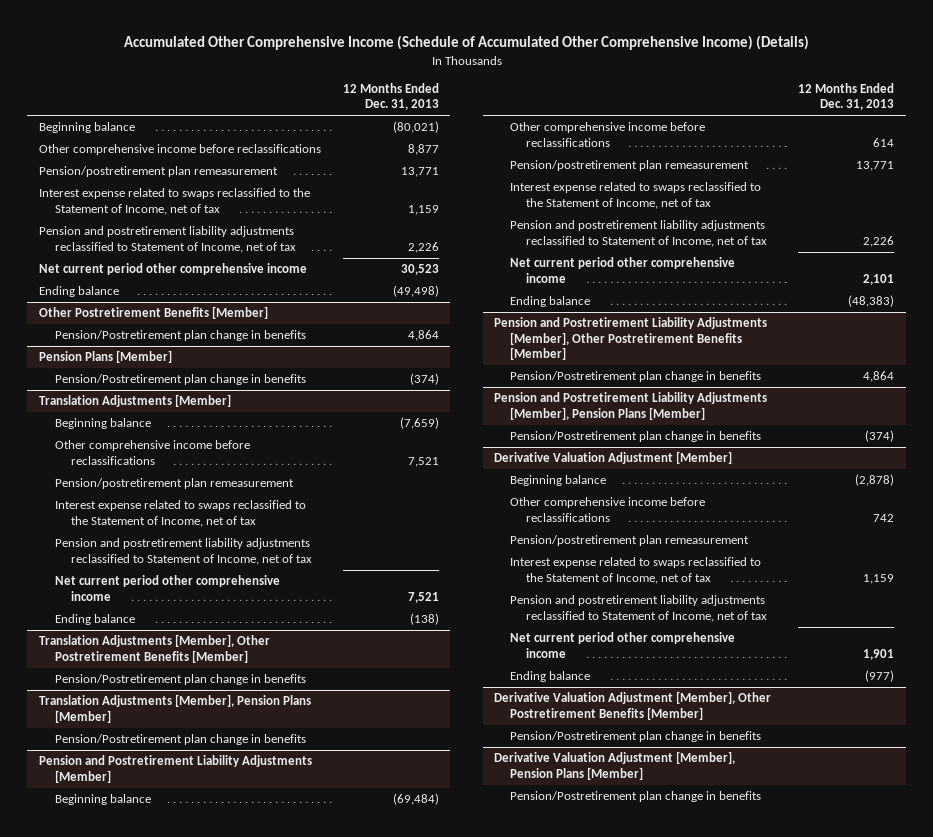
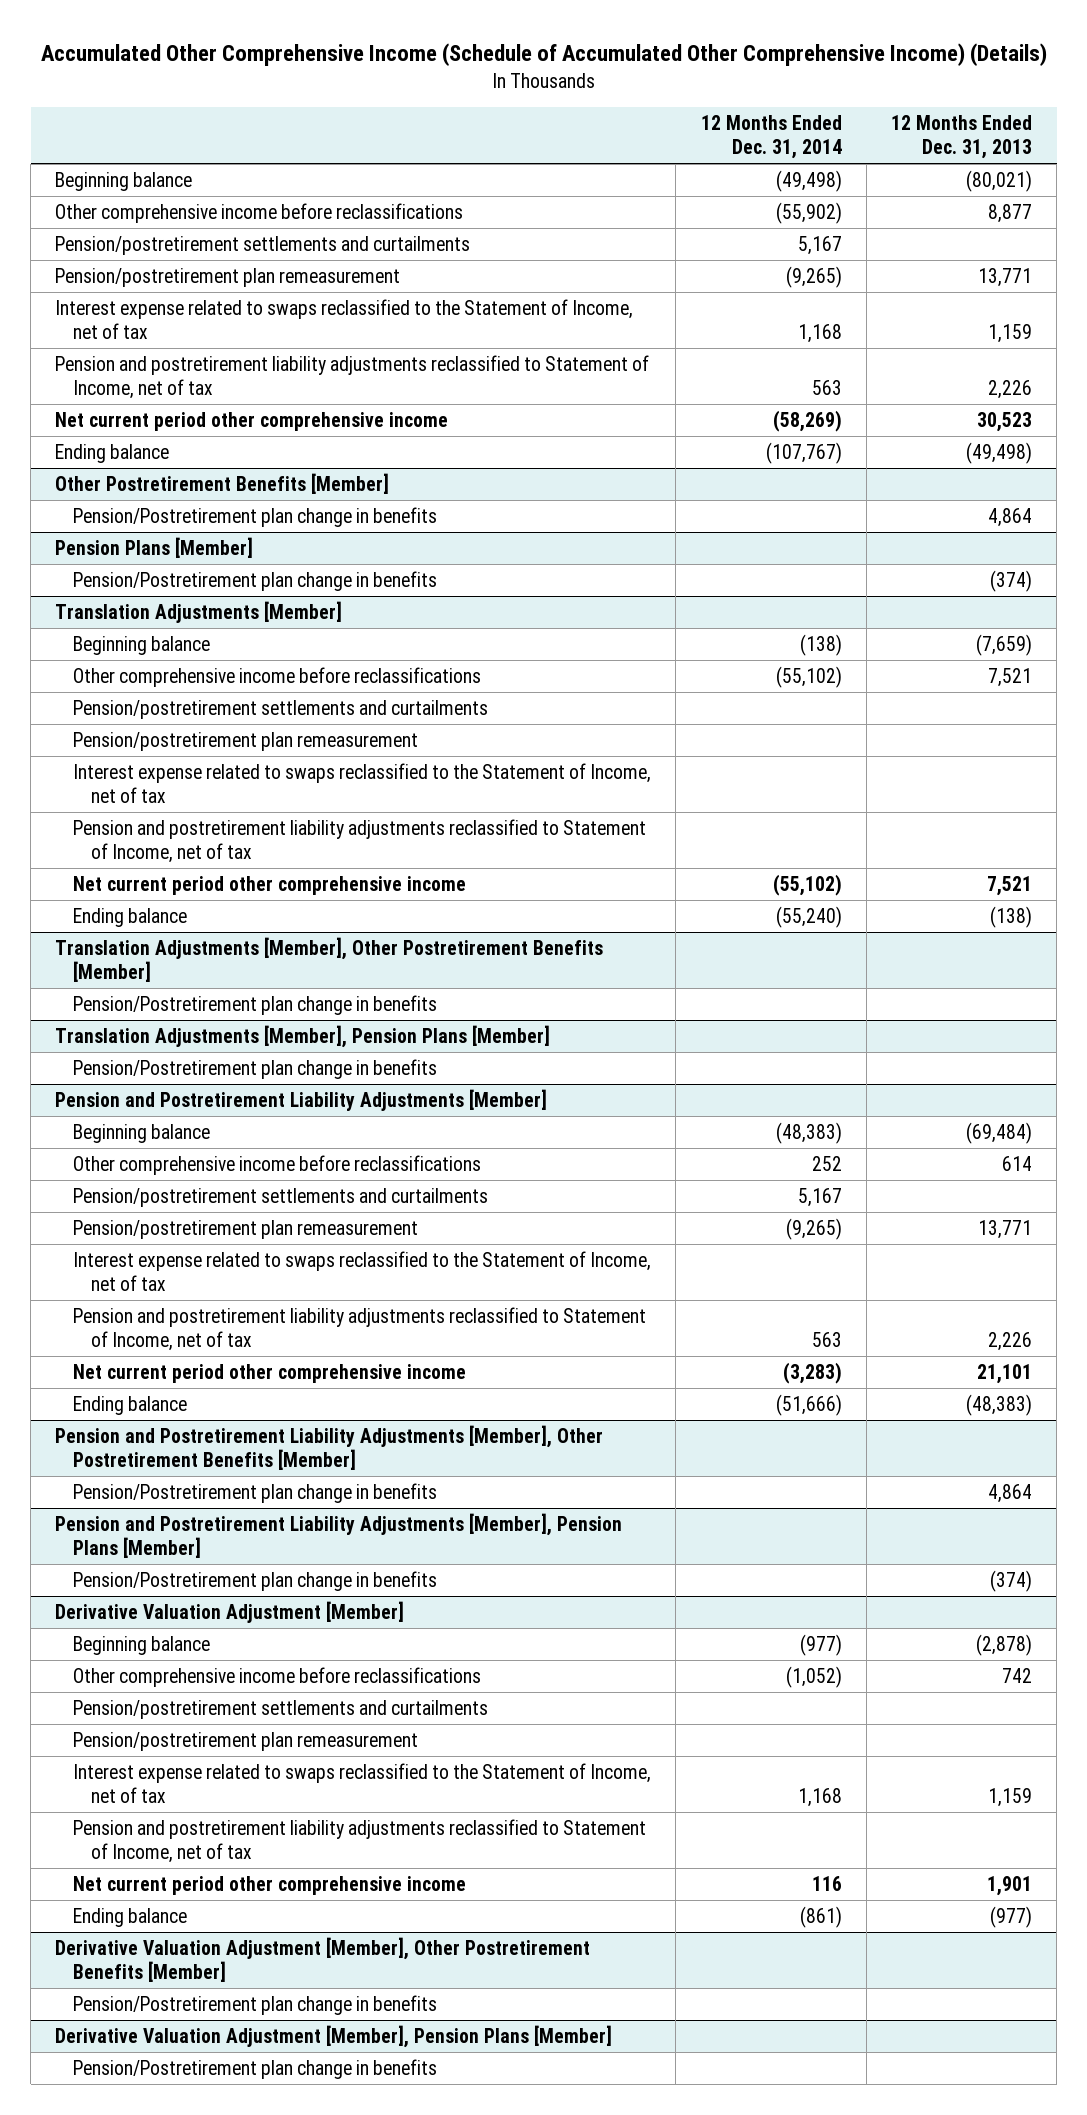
none -> [700,115,842,160] 12 Months Ended Dec. 31, 2014
none -> [55,235,471,255] Pension/postretirement settlements and curtailments
none -> [73,699,489,719] Pension/postretirement settlements and curtailments
none -> [73,1187,489,1207] Pension/postretirement settlements and curtailments
[863,273,895,285] 2,101 -> [976,1363,1032,1384] 21,101
none -> [73,1699,489,1719] Pension/postretirement settlements and curtailments

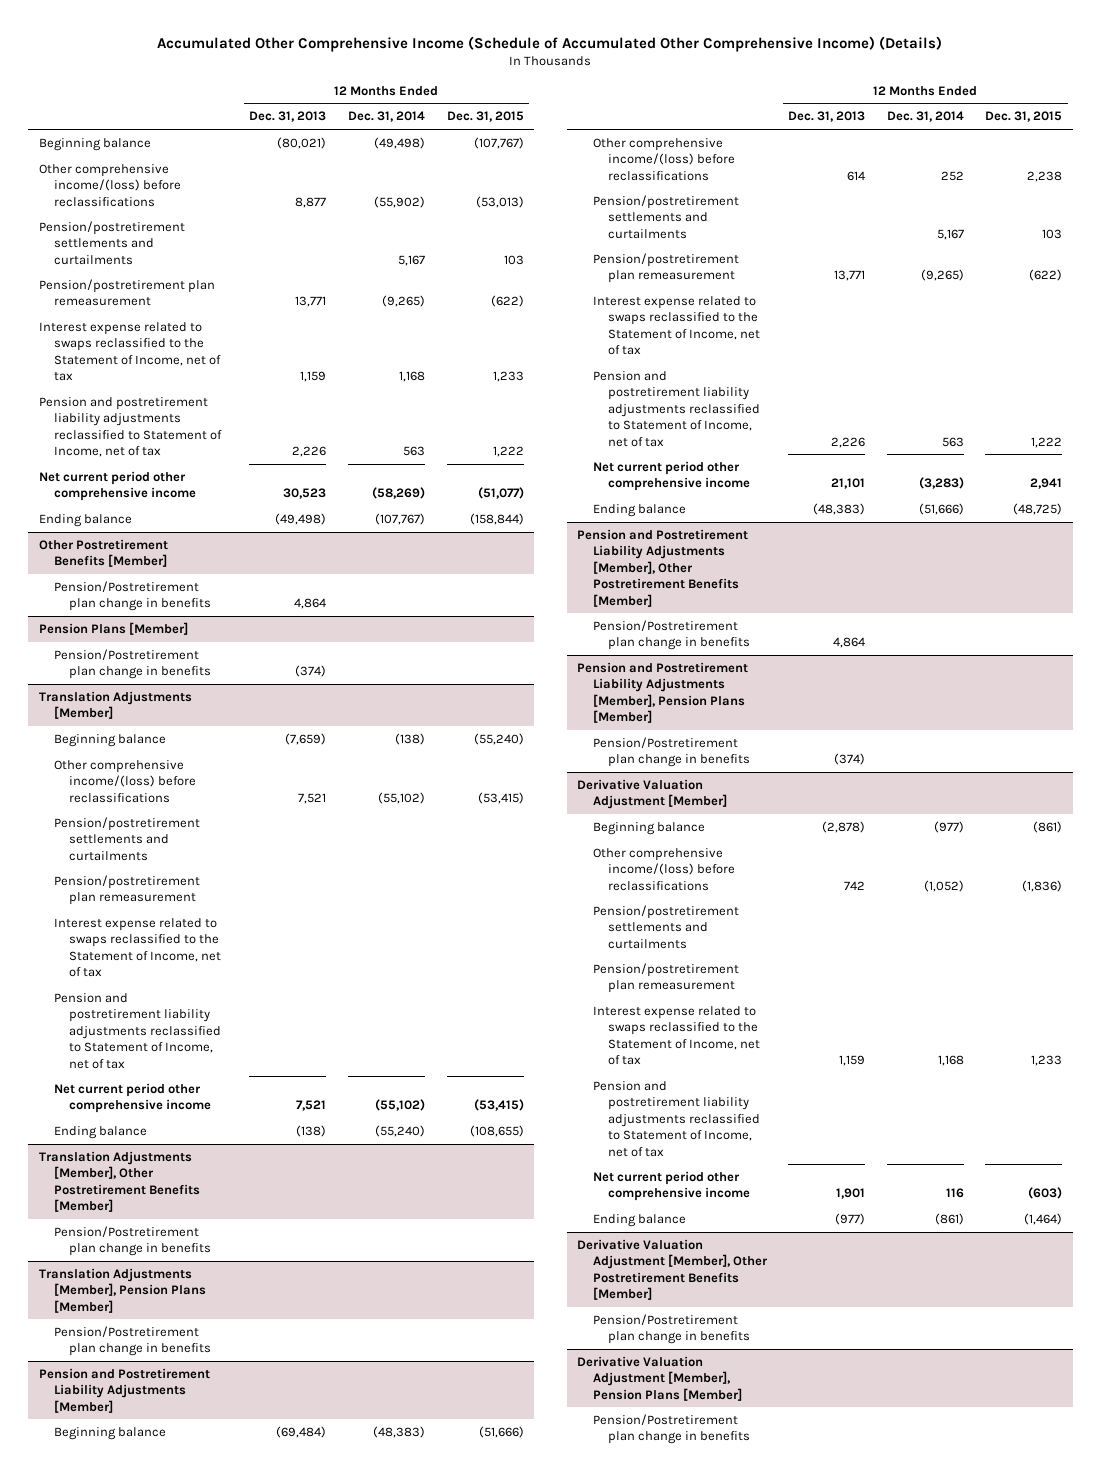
none -> [446,111,524,123] Dec. 31, 2015
[55,202,464,223] Other comprehensive income before reclassifications -> [38,163,181,207] Other comprehensive income/(loss) before reclassifications
[73,666,482,687] Other comprehensive income before reclassifications -> [53,759,197,803] Other comprehensive income/(loss) before reclassifications
[73,1154,482,1175] Other comprehensive income before reclassifications -> [592,137,735,181] Other comprehensive income/(loss) before reclassifications
[73,1666,482,1687] Other comprehensive income before reclassifications -> [592,847,735,891] Other comprehensive income/(loss) before reclassifications

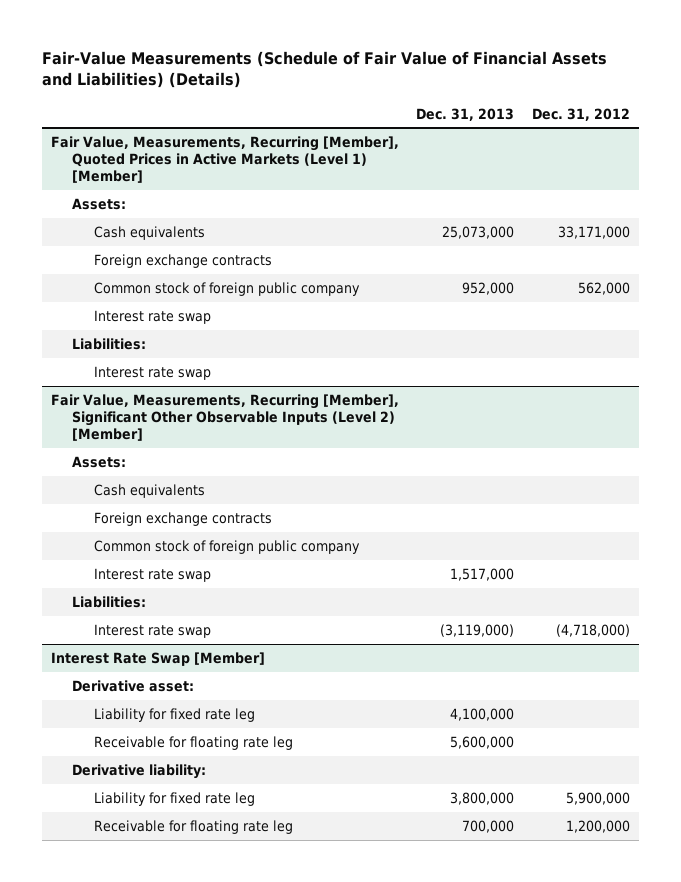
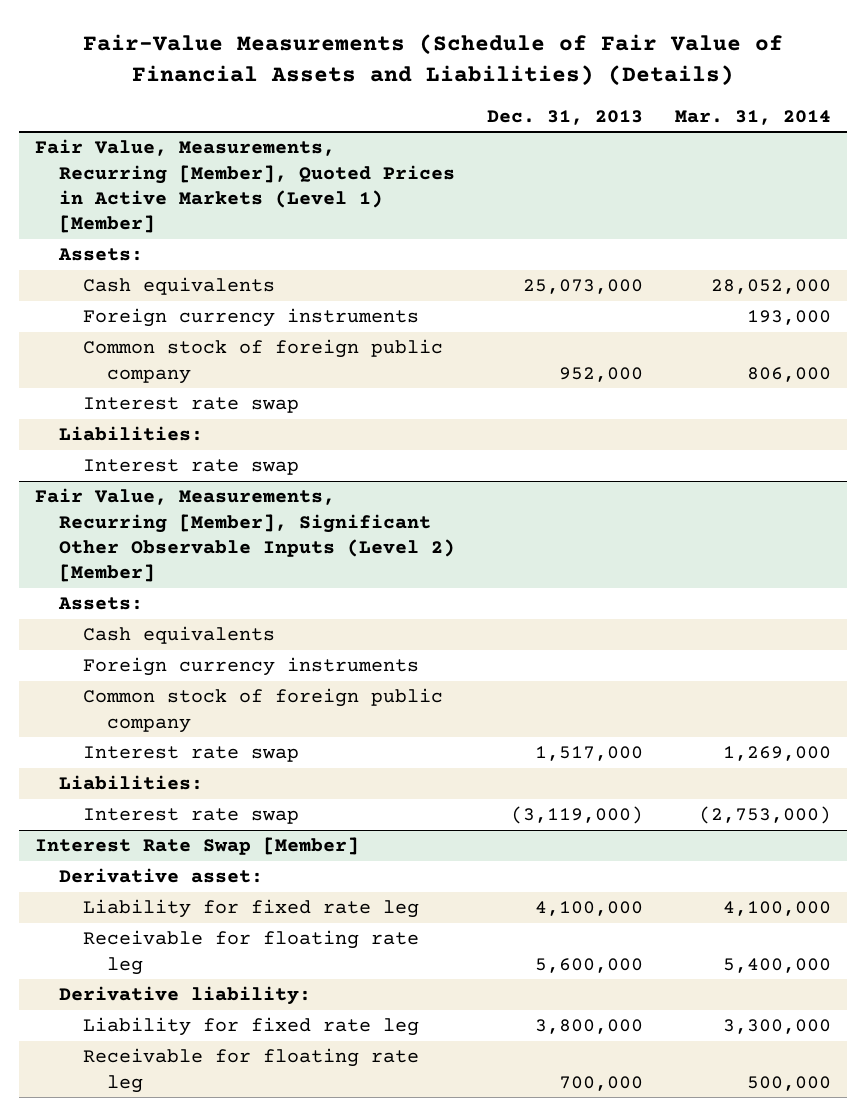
[531,107,630,121] Dec. 31, 2012 -> none
none -> [674,109,831,125] Mar. 31, 2014
[94,254,273,269] Foreign exchange contracts -> [82,308,419,328] Foreign currency instruments
[94,512,273,527] Foreign exchange contracts -> [82,657,419,677] Foreign currency instruments

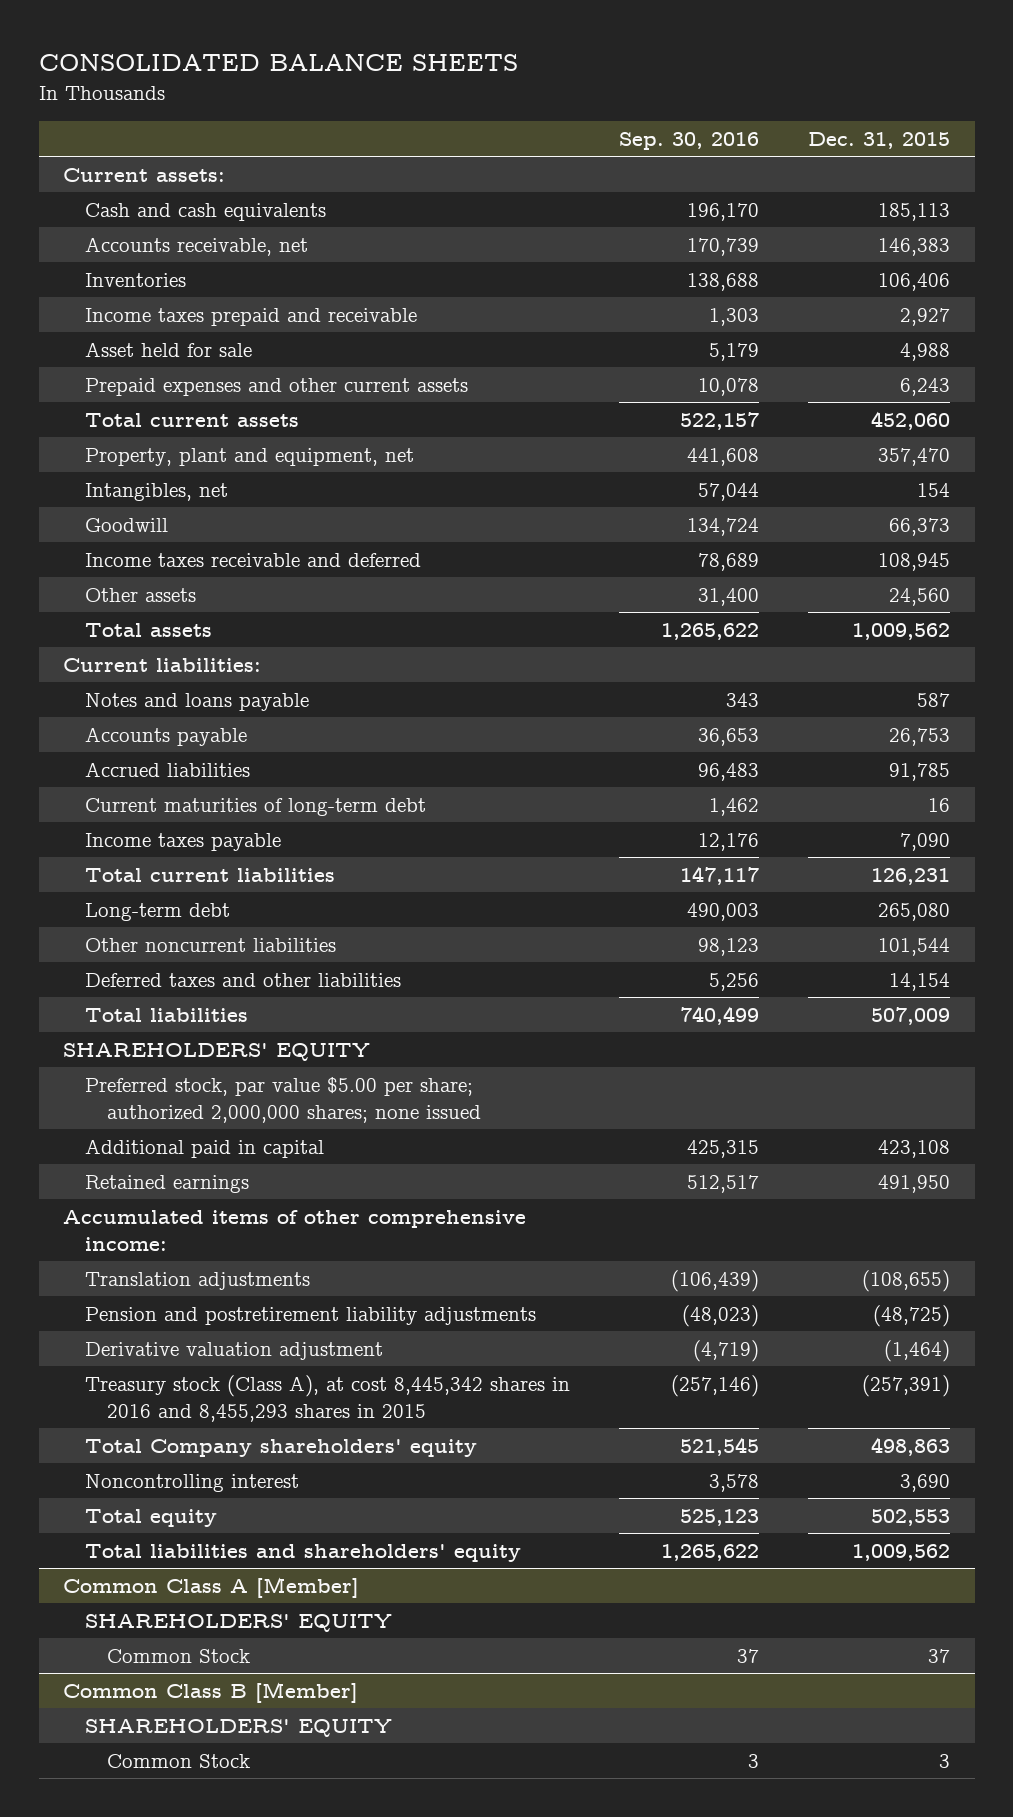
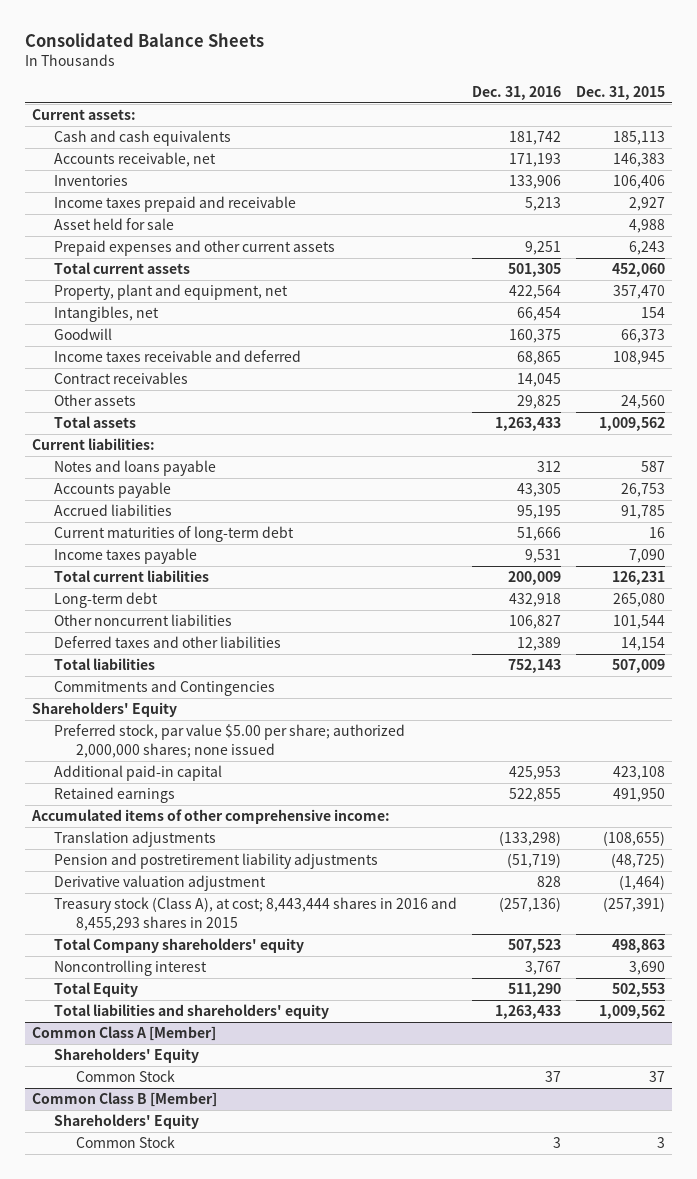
[38,54,518,72] CONSOLIDATED BALANCE SHEETS -> [24,32,264,47] Consolidated Balance Sheets
[619,131,760,150] Sep. 30, 2016 -> none
none -> [471,85,561,100] Dec. 31, 2016
none -> [53,372,188,385] Contract receivables
none -> [53,680,275,697] Commitments and Contingencies
[63,1042,371,1061] SHAREHOLDERS' EQUITY -> [32,702,178,718] Shareholders' Equity
[84,1138,324,1158] Additional paid in capital -> [53,765,222,782] Additional paid-in capital
[84,1374,570,1422] Treasury stock (Class A), at cost 8,445,342 shares in 2016 and 8,455,293 shares in 2015 -> [53,897,457,931] Treasury stock (Class A), at cost; 8,443,444 shares in 2016 and 8,455,293 shares in 2015
[84,1508,217,1527] Total equity -> [53,982,138,998] Total Equity
[84,1613,392,1632] SHAREHOLDERS' EQUITY -> [53,1048,199,1064] Shareholders' Equity
[84,1718,392,1737] SHAREHOLDERS' EQUITY -> [53,1114,199,1130] Shareholders' Equity

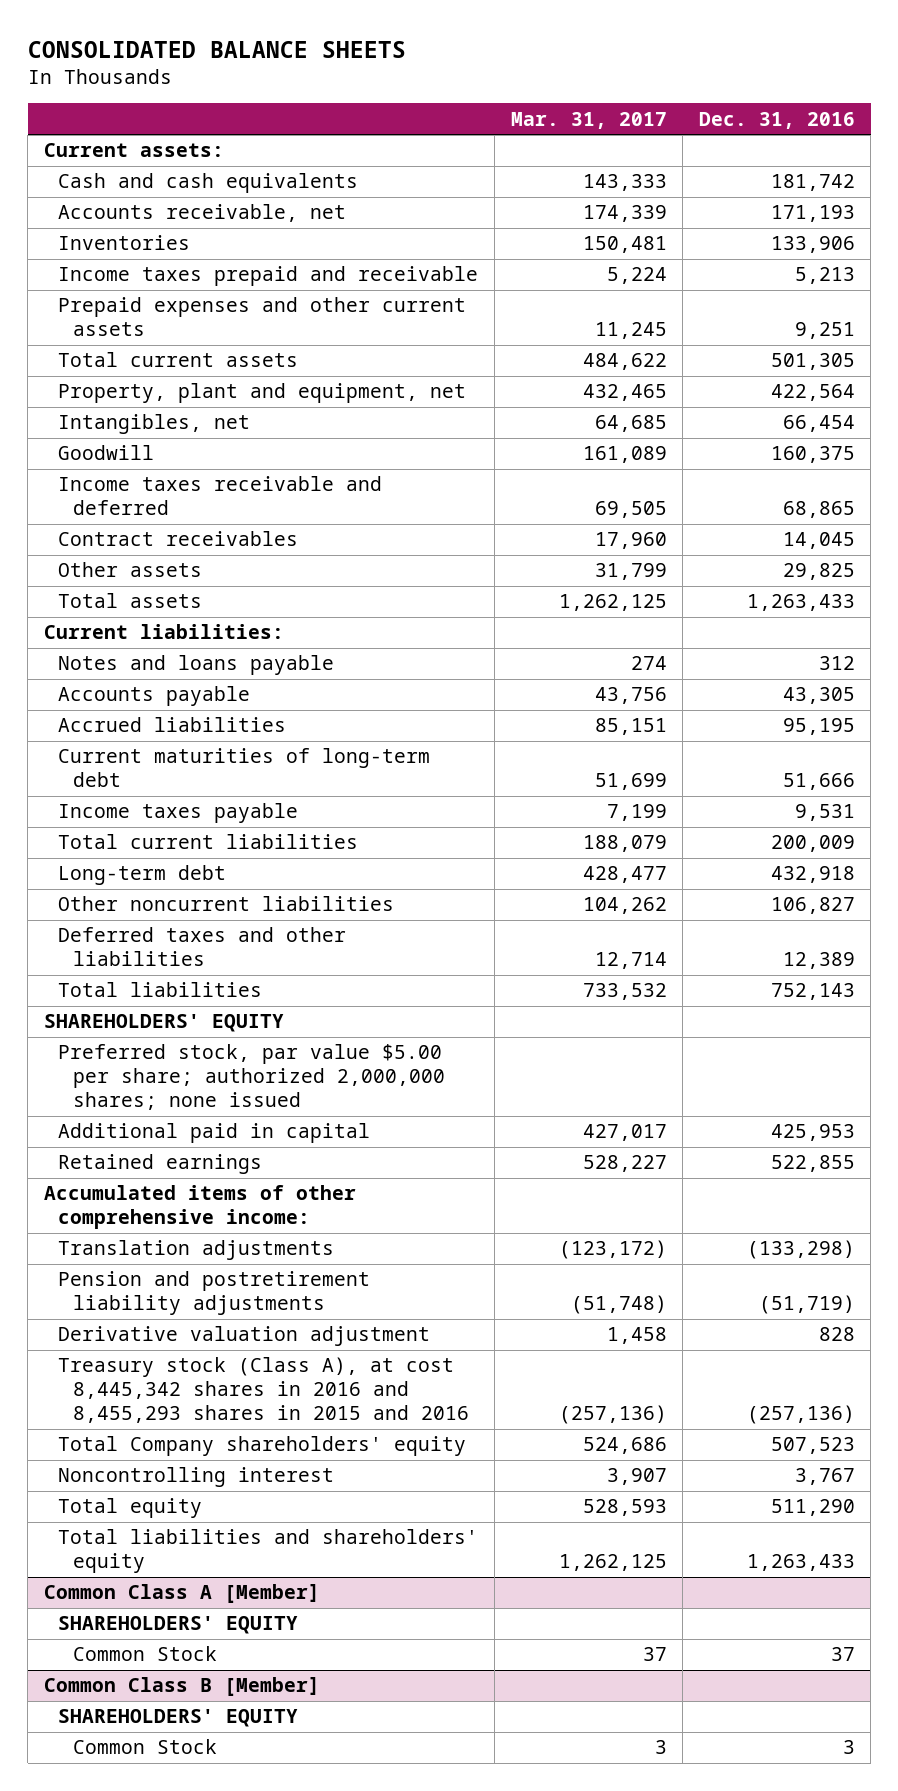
[24,32,264,47] Consolidated Balance Sheets -> [27,40,406,58] CONSOLIDATED BALANCE SHEETS
[575,85,665,100] Dec. 31, 2015 -> none
none -> [510,111,667,129] Mar. 31, 2017
[53,218,174,231] Asset held for sale -> none
[53,680,275,697] Commitments and Contingencies -> none
[32,702,178,718] Shareholders' Equity -> [43,1014,284,1033] SHAREHOLDERS' EQUITY
[53,765,222,782] Additional paid-in capital -> [58,1123,371,1144] Additional paid in capital
[53,897,457,931] Treasury stock (Class A), at cost; 8,443,444 shares in 2016 and 8,455,293 shares in 2015 -> [58,1357,470,1424] Treasury stock (Class A), at cost 8,445,342 shares in 2016 and 8,455,293 shares in 2015 and 2016
[53,982,138,998] Total Equity -> [58,1498,203,1519] Total equity
[53,1048,199,1064] Shareholders' Equity -> [58,1616,299,1635] SHAREHOLDERS' EQUITY
[53,1114,199,1130] Shareholders' Equity -> [58,1709,299,1728] SHAREHOLDERS' EQUITY

